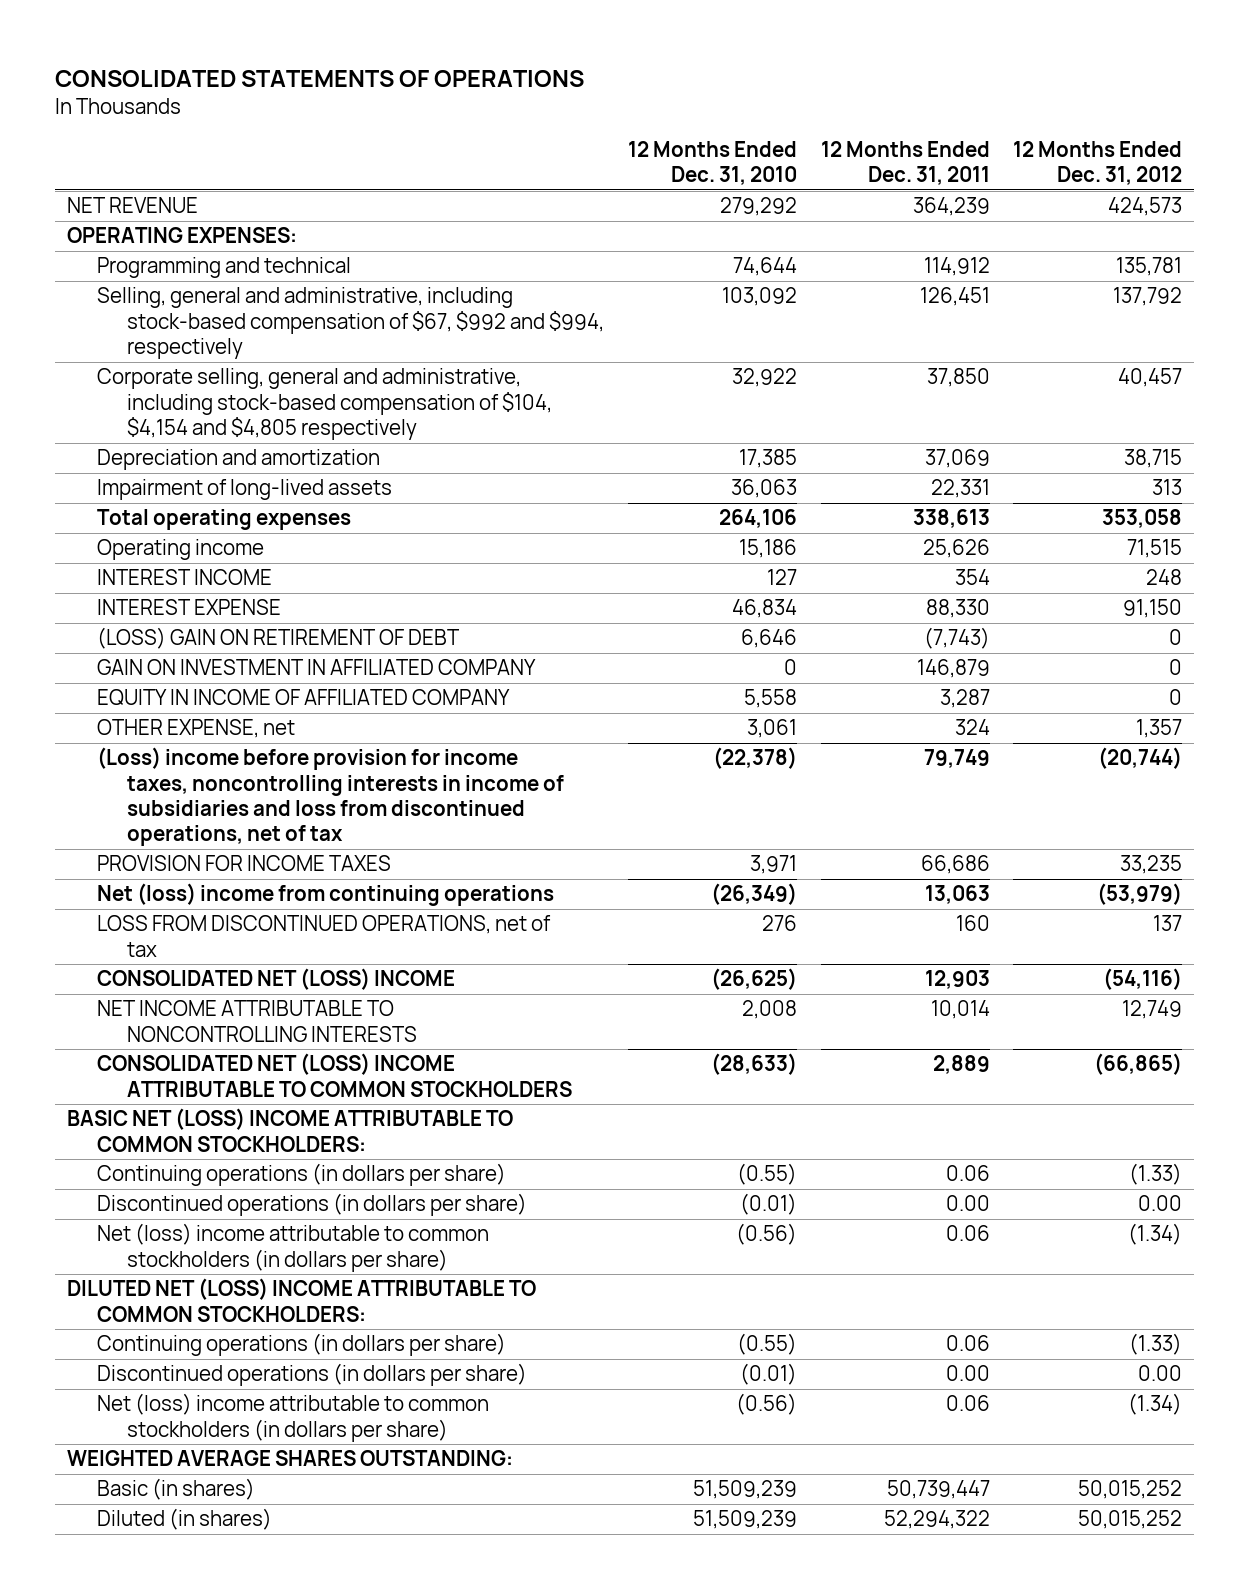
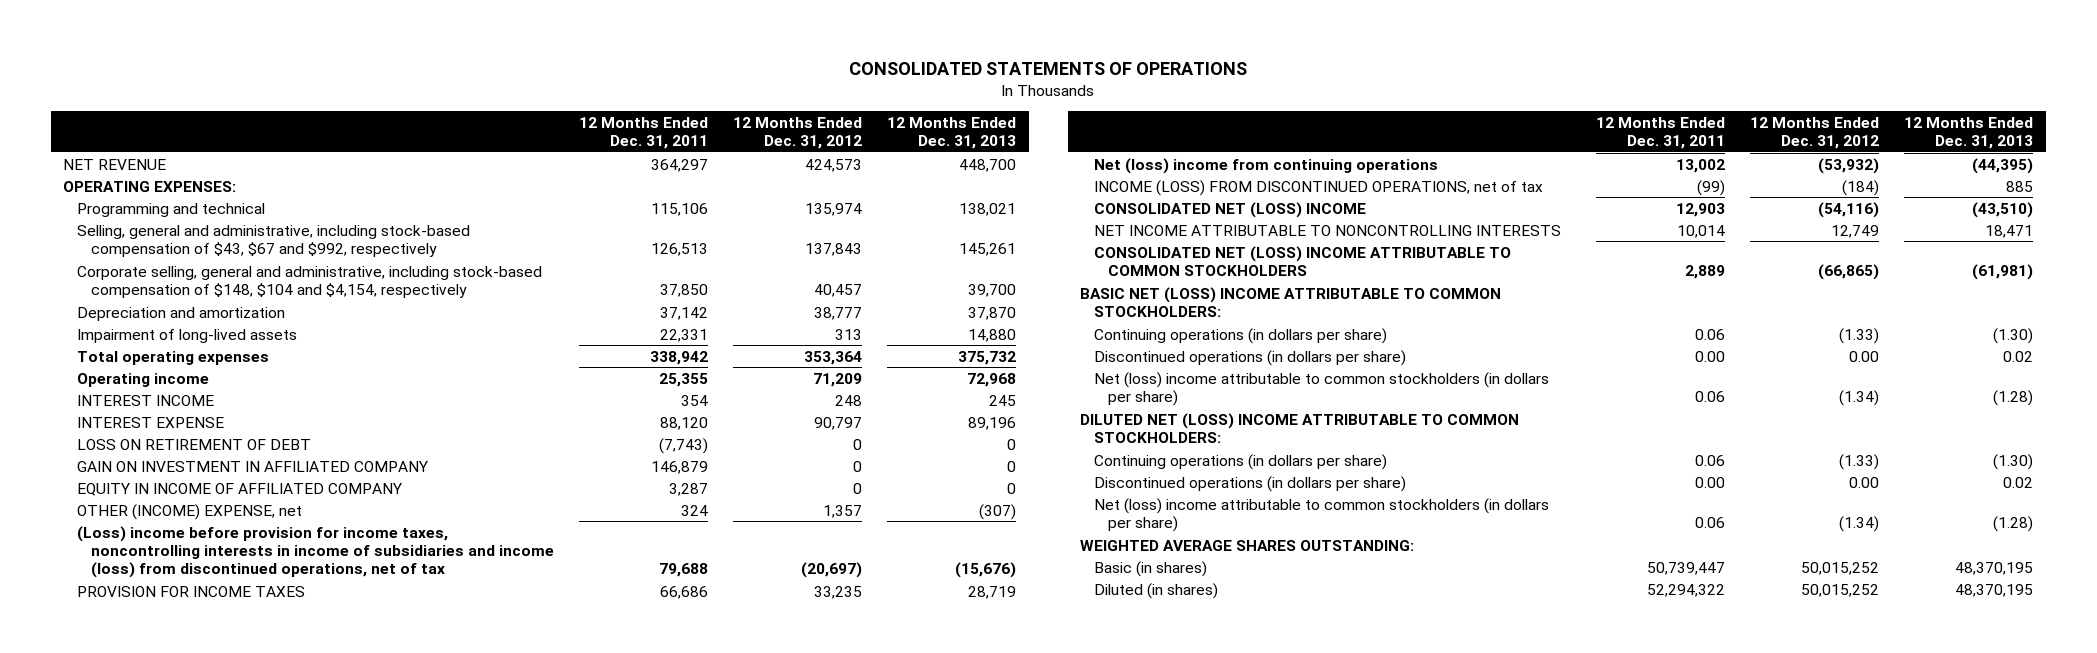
[627,140,797,186] 12 Months Ended Dec. 31, 2010 -> none
none -> [887,116,1017,150] 12 Months Ended Dec. 31, 2013
[912,197,990,217] 364,239 -> [651,158,709,172] 364,297
[923,257,990,277] 114,912 -> [651,202,709,216] 115,106
[1116,257,1183,277] 135,781 -> [805,202,863,216] 135,974
[97,287,605,359] Selling, general and administrative, including stock-based compensation of $67, $992 and $994, respectively -> [77,224,471,257] Selling, general and administrative, including stock-based compensation of $43, $67 and $992, respectively
[919,287,990,307] 126,451 -> [651,242,709,256] 126,513
[1113,287,1183,307] 137,792 -> [805,242,863,256] 137,843
[97,368,553,440] Corporate selling, general and administrative, including stock-based compensation of $104, $4,154 and $4,805 respectively -> [77,265,543,298] Corporate selling, general and administrative, including stock-based compensation of $148, $104 and $4,154, respectively
[924,449,990,469] 37,069 -> [660,306,709,320] 37,142
[1124,449,1183,469] 38,715 -> [814,306,863,320] 38,777
[912,509,990,529] 338,613 -> [650,350,709,365] 338,942
[1102,509,1183,529] 353,058 -> [804,350,863,365] 353,364
[922,539,990,559] 25,626 -> [659,372,709,387] 25,355
[1127,539,1183,559] 71,515 -> [813,372,863,387] 71,209
[925,599,990,619] 88,330 -> [660,416,709,430] 88,120
[1123,599,1183,619] 91,150 -> [814,416,863,430] 90,797
[97,627,461,650] (LOSS) GAIN ON RETIREMENT OF DEBT -> [77,438,312,450] LOSS ON RETIREMENT OF DEBT
[97,719,296,739] OTHER EXPENSE, net -> [77,503,303,520] OTHER (INCOME) EXPENSE, net
[97,747,565,847] (Loss) income before provision for income taxes, noncontrolling interests in income of subsidiaries and loss from discontinued operations, net of tax -> [77,525,555,579] (Loss) income before provision for income taxes, noncontrolling interests in income of subsidiaries and income (loss) from discontinued operations, net of tax
[923,749,990,769] 79,749 -> [659,563,709,578] 79,688
[1098,747,1183,770] (20,744) -> [801,562,863,579] (20,697)
[924,885,990,905] 13,063 -> [1676,158,1726,173] 13,002
[1097,883,1183,906] (53,979) -> [1818,157,1880,174] (53,932)
[97,915,552,957] LOSS FROM DISCONTINUED OPERATIONS, net of tax -> [1094,179,1544,196] INCOME (LOSS) FROM DISCONTINUED OPERATIONS, net of tax
[955,915,990,932] 160 -> [1697,179,1726,196] (99)
[1153,915,1183,932] 137 -> [1842,179,1880,196] (184)

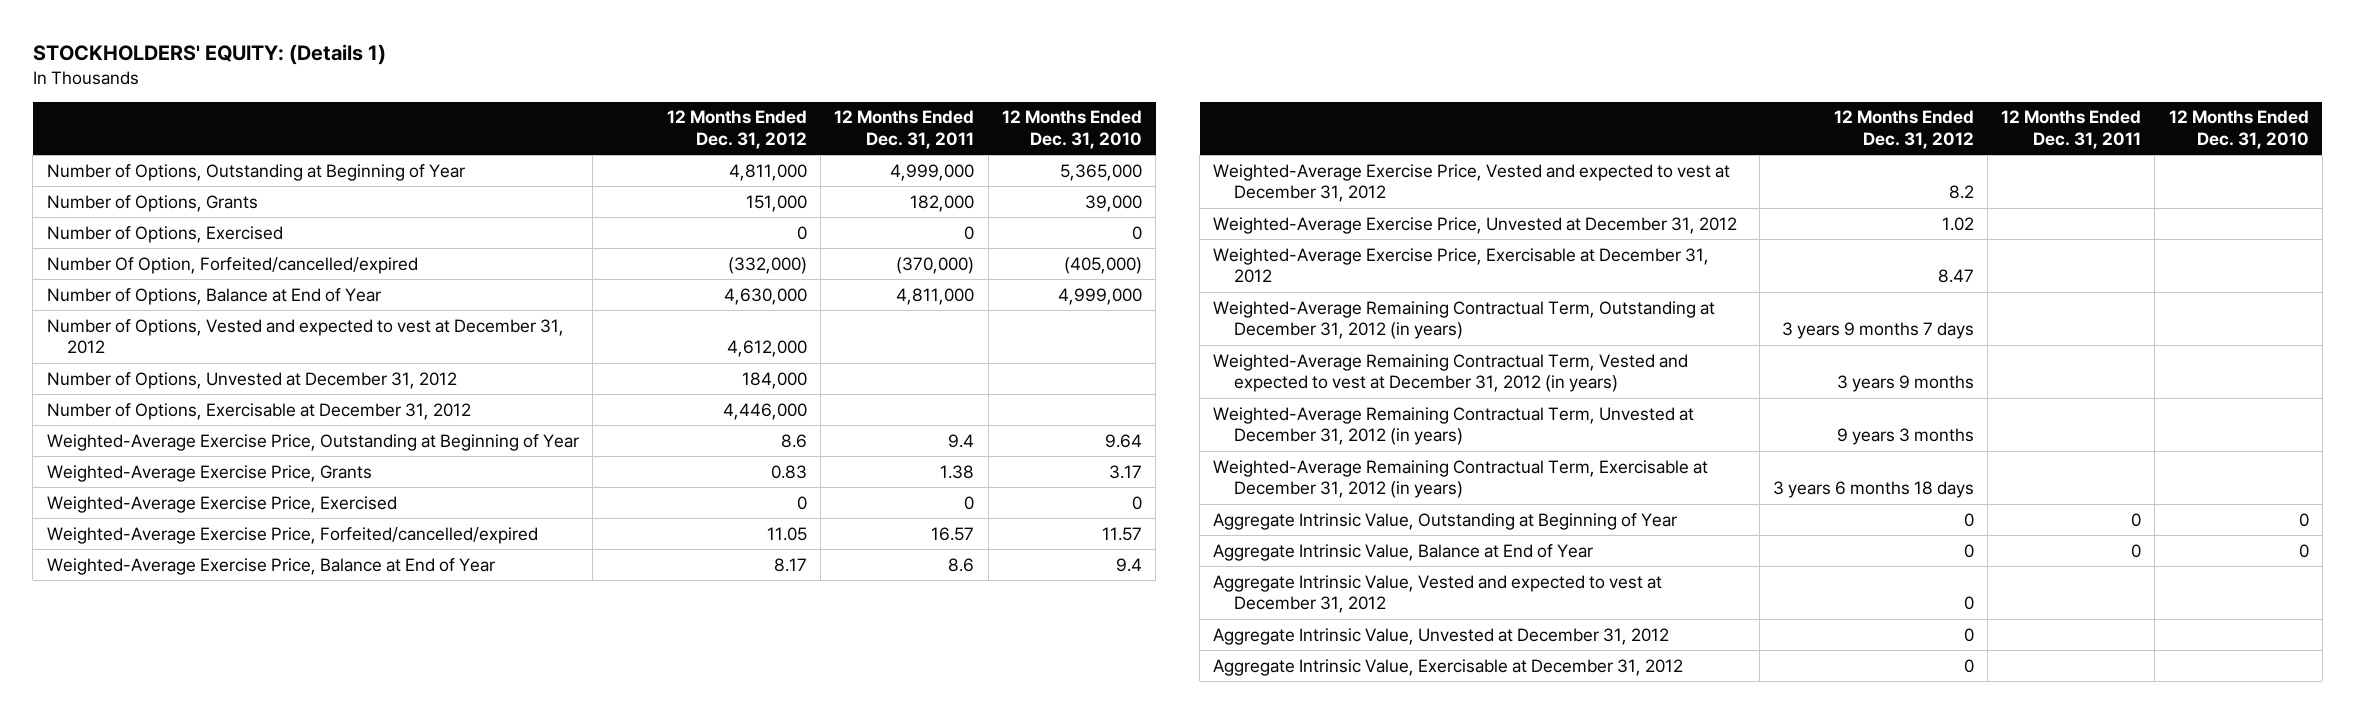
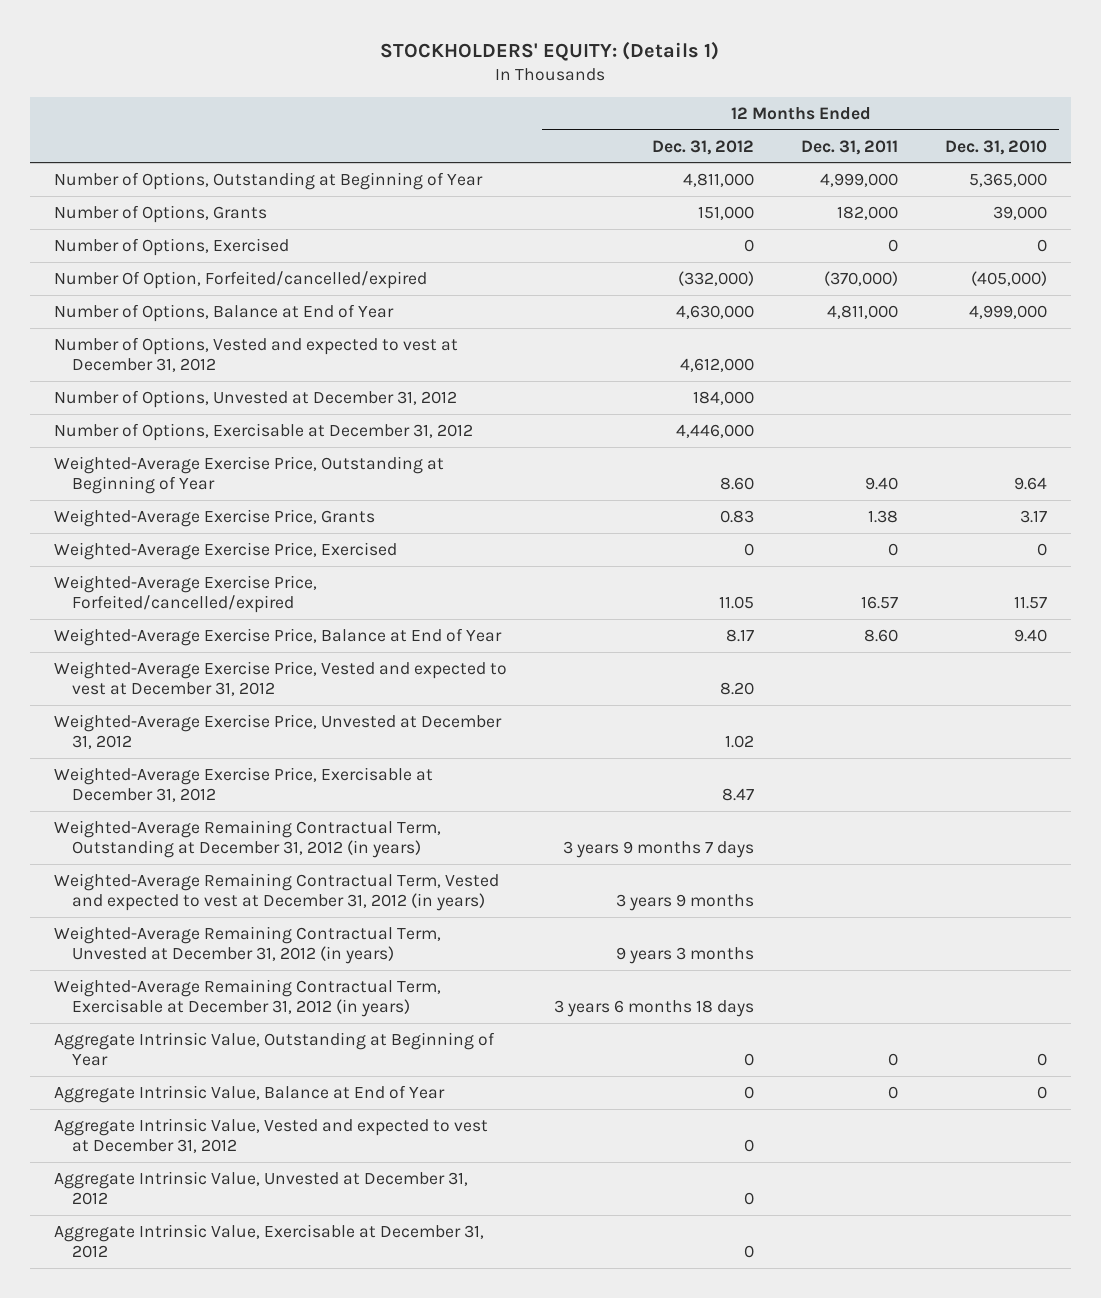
[780,433,807,448] 8.6 -> [719,477,754,491] 8.60
[948,433,975,448] 9.4 -> [865,477,899,491] 9.40
[948,557,975,572] 8.6 -> [864,628,899,642] 8.60
[1115,557,1142,572] 9.4 -> [1014,628,1048,642] 9.40
[1948,185,1974,200] 8.2 -> [719,682,754,696] 8.20

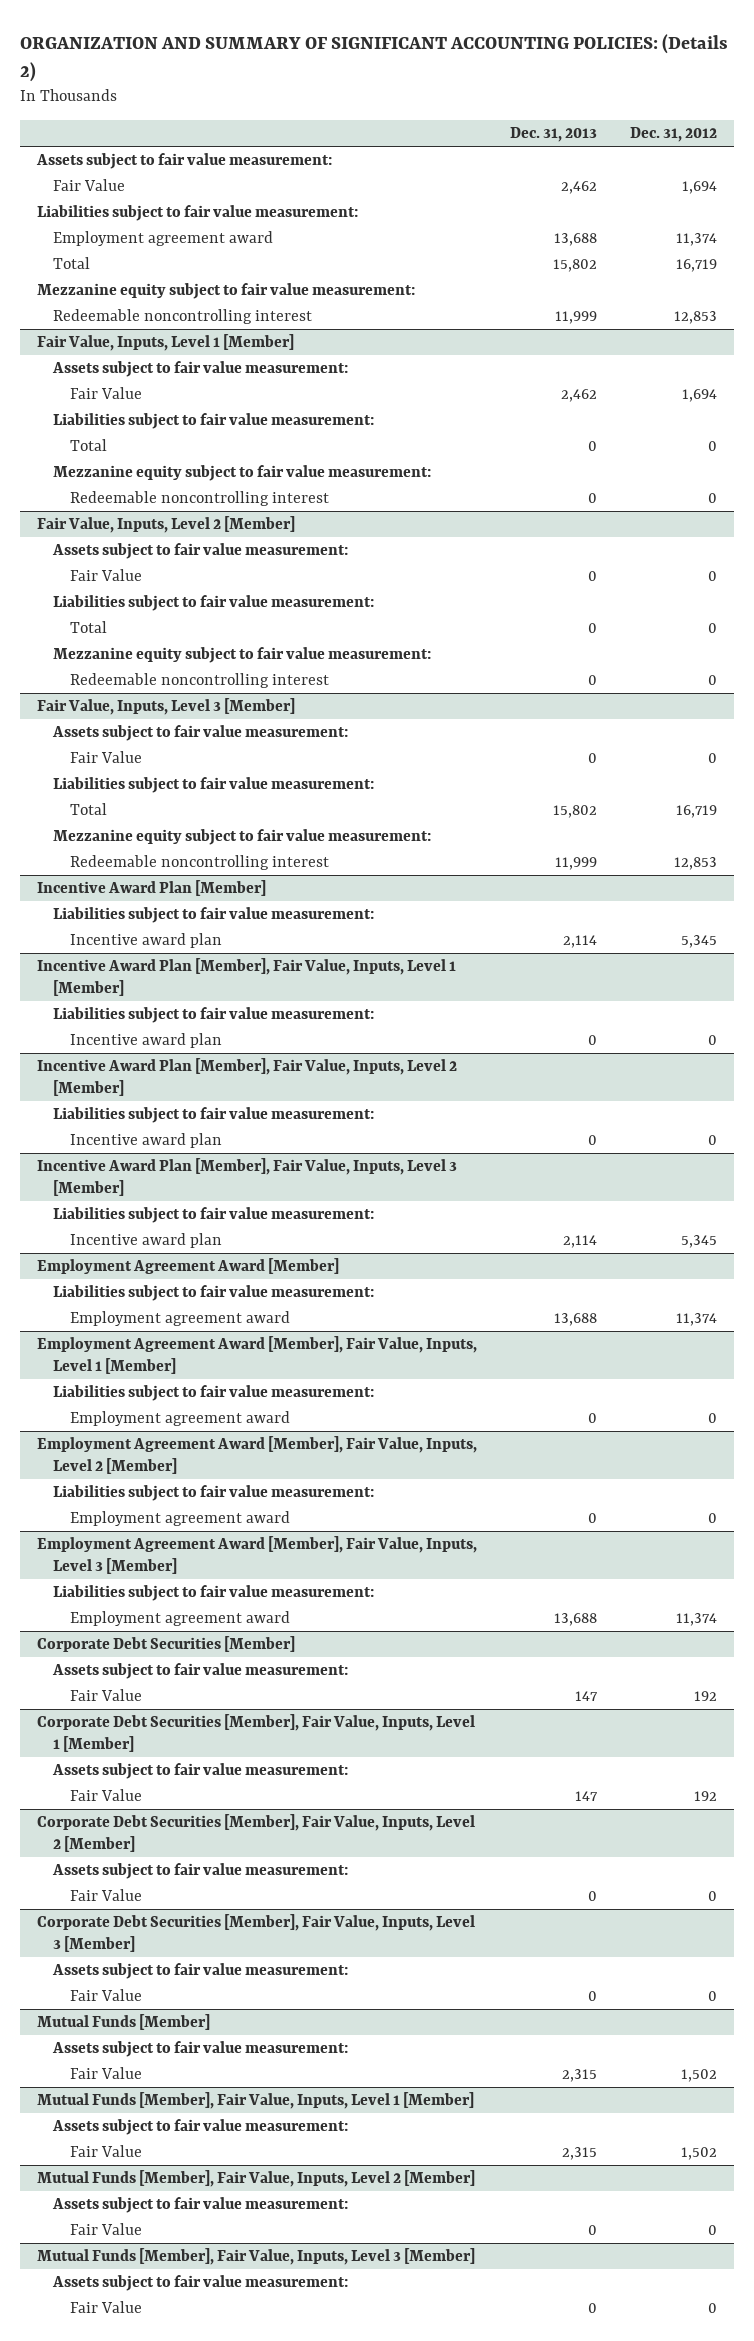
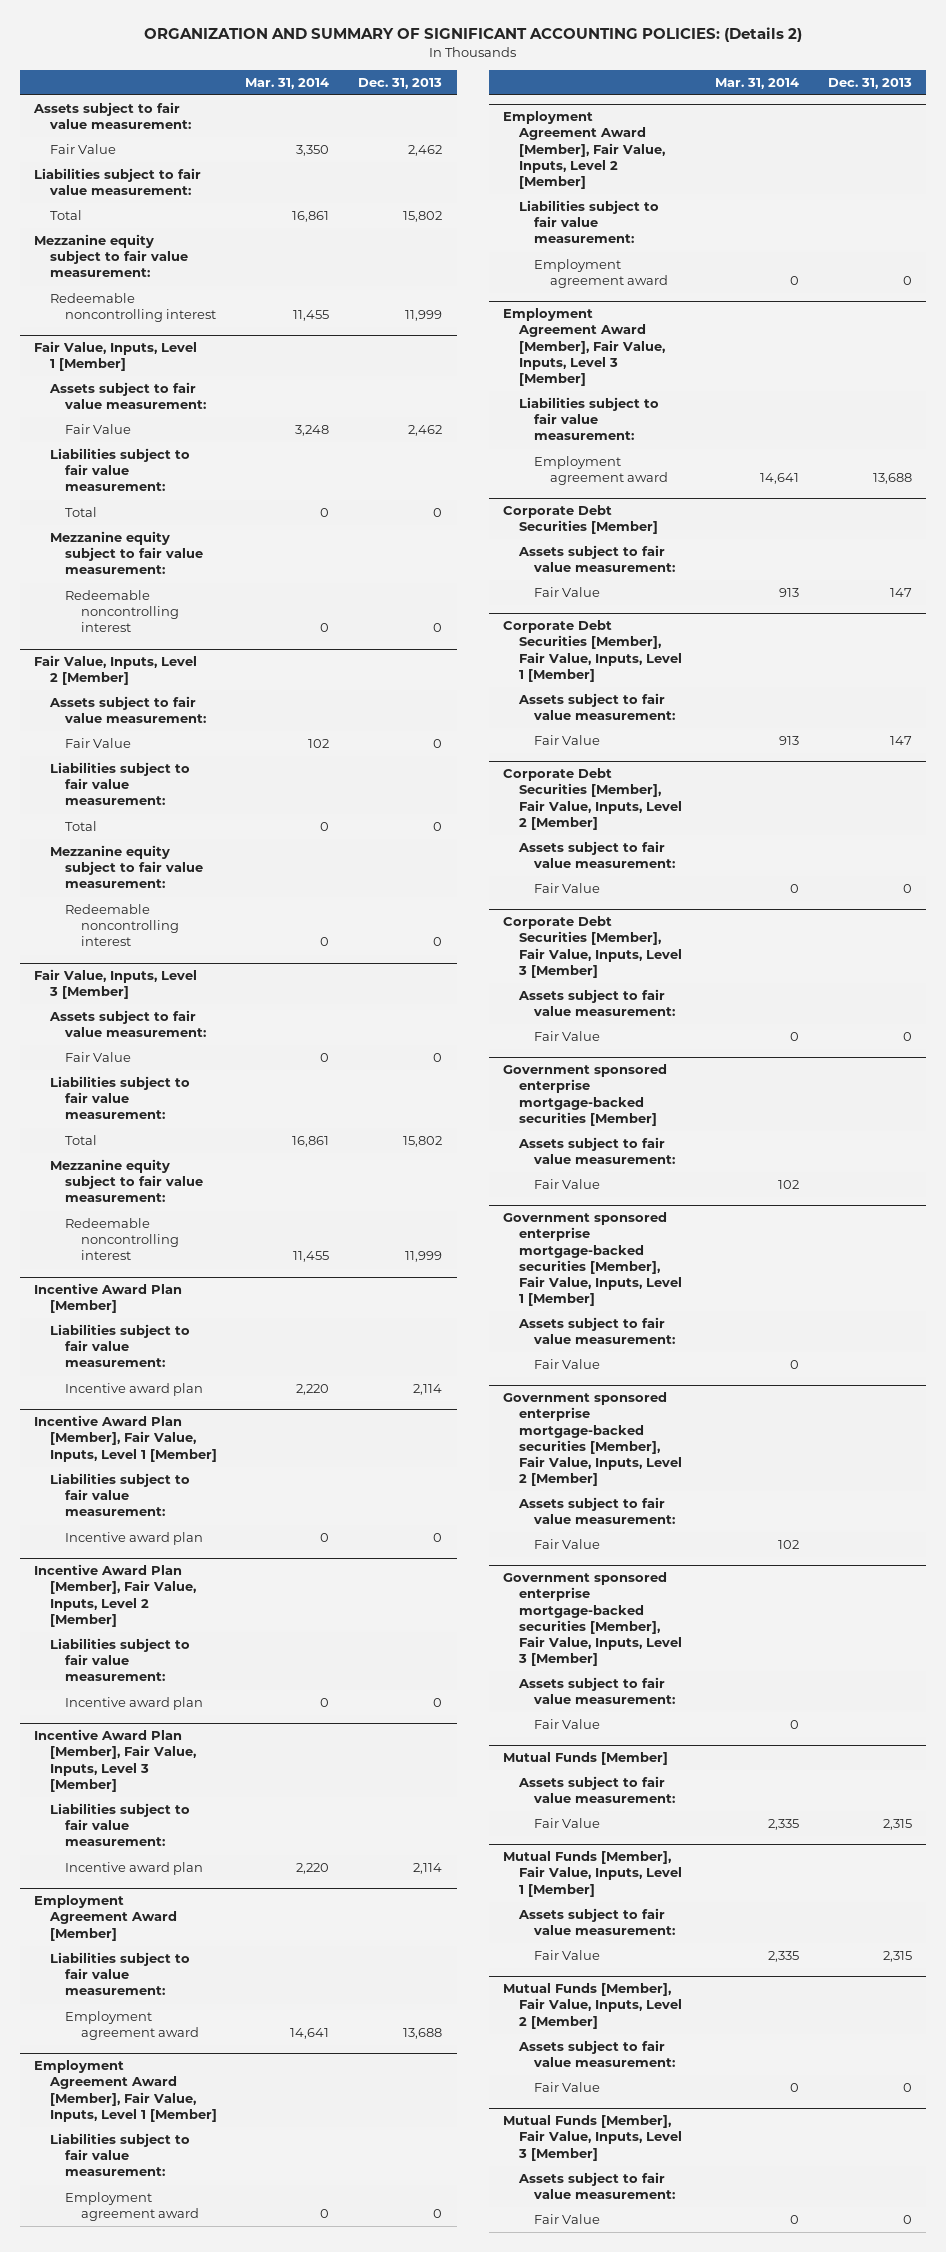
[630,127,718,143] Dec. 31, 2012 -> none
none -> [245,77,330,89] Mar. 31, 2014
[53,231,274,247] Employment agreement award -> none
none -> [503,1064,668,1126] Government sponsored enterprise mortgage-backed securities [Member]
none -> [517,1137,676,1165] Assets subject to fair value measurement:
none -> [534,1179,601,1190] Fair Value
none -> [503,1212,682,1307] Government sponsored enterprise mortgage-backed securities [Member], Fair Value, Inputs, Level 1 [Member]
none -> [517,1317,676,1345] Assets subject to fair value measurement:
none -> [534,1359,601,1370] Fair Value
none -> [503,1392,682,1487] Government sponsored enterprise mortgage-backed securities [Member], Fair Value, Inputs, Level 2 [Member]
none -> [517,1497,676,1525] Assets subject to fair value measurement:
none -> [534,1539,601,1550] Fair Value
none -> [503,1572,682,1667] Government sponsored enterprise mortgage-backed securities [Member], Fair Value, Inputs, Level 3 [Member]
none -> [517,1677,676,1705] Assets subject to fair value measurement:
none -> [534,1719,601,1730] Fair Value

